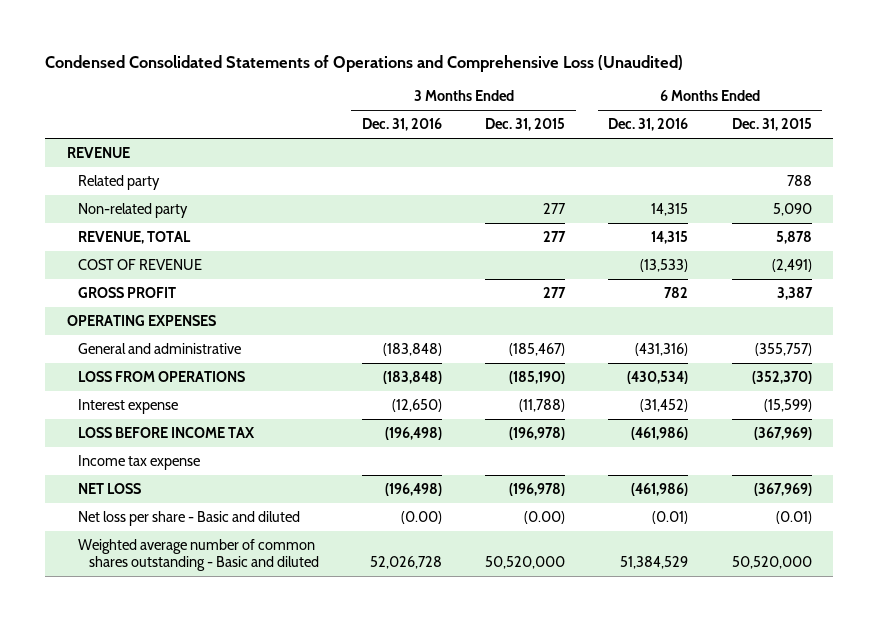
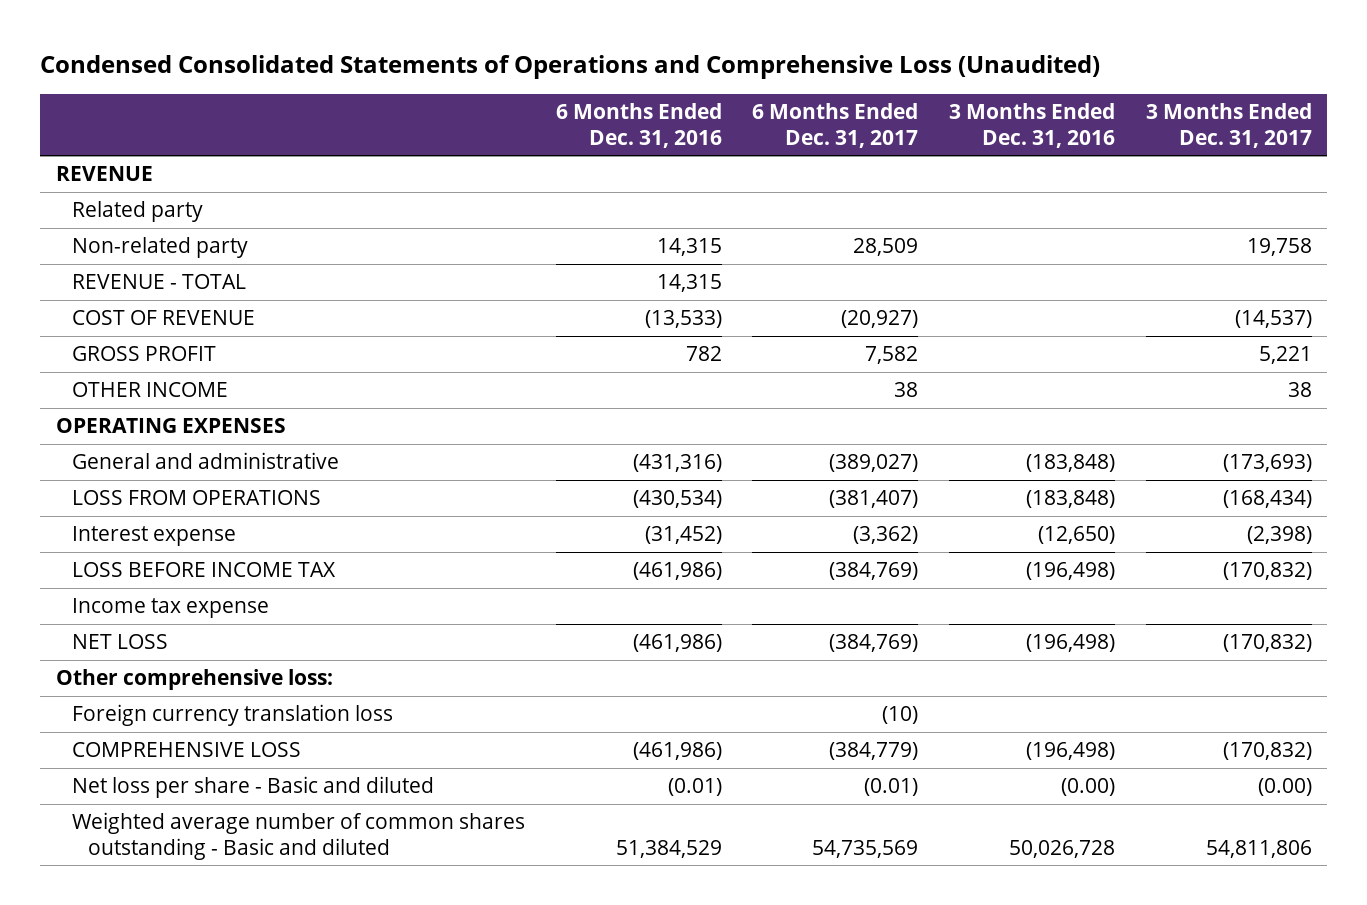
[485,118,566,132] Dec. 31, 2015 -> none
[731,118,812,132] Dec. 31, 2015 -> none
none -> [752,102,919,148] 6 Months Ended Dec. 31, 2017
none -> [1145,102,1312,148] 3 Months Ended Dec. 31, 2017
[77,231,191,245] REVENUE, TOTAL -> [71,274,246,290] REVENUE - TOTAL
none -> [71,382,228,398] OTHER INCOME
none -> [55,669,333,691] Other comprehensive loss:
none -> [71,704,393,727] Foreign currency translation loss
none -> [71,742,301,758] COMPREHENSIVE LOSS
[369,556,442,570] 52,026,728 -> [1009,839,1116,858] 50,026,728

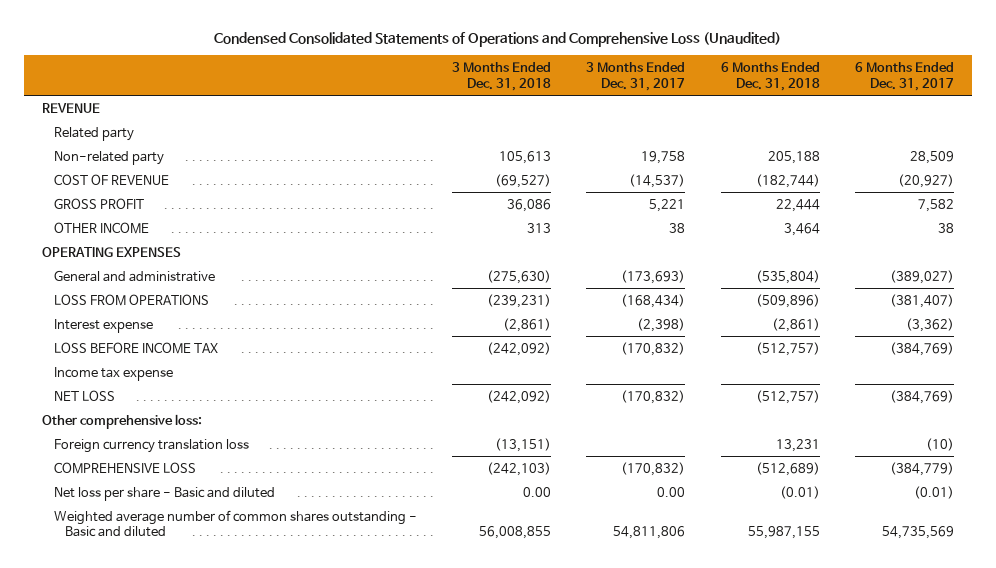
[555,102,722,148] 6 Months Ended Dec. 31, 2016 -> none
[949,102,1116,148] 3 Months Ended Dec. 31, 2016 -> none
none -> [452,62,552,91] 3 Months Ended Dec. 31, 2018
none -> [720,62,820,91] 6 Months Ended Dec. 31, 2018
[71,274,246,290] REVENUE - TOTAL -> none
[1257,778,1312,797] (0.00) -> [657,486,686,497] 0.00

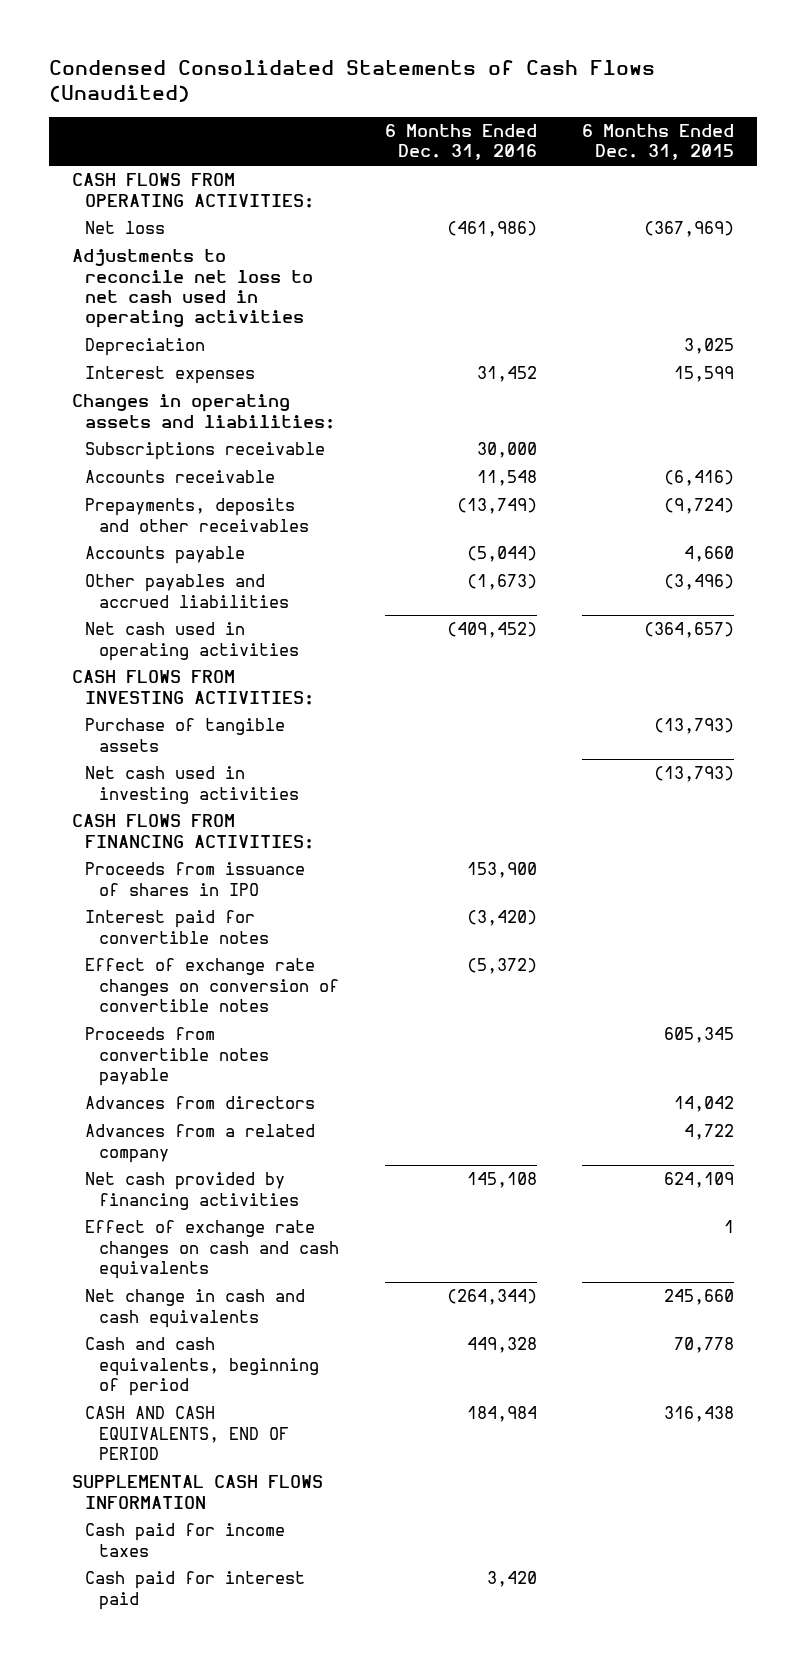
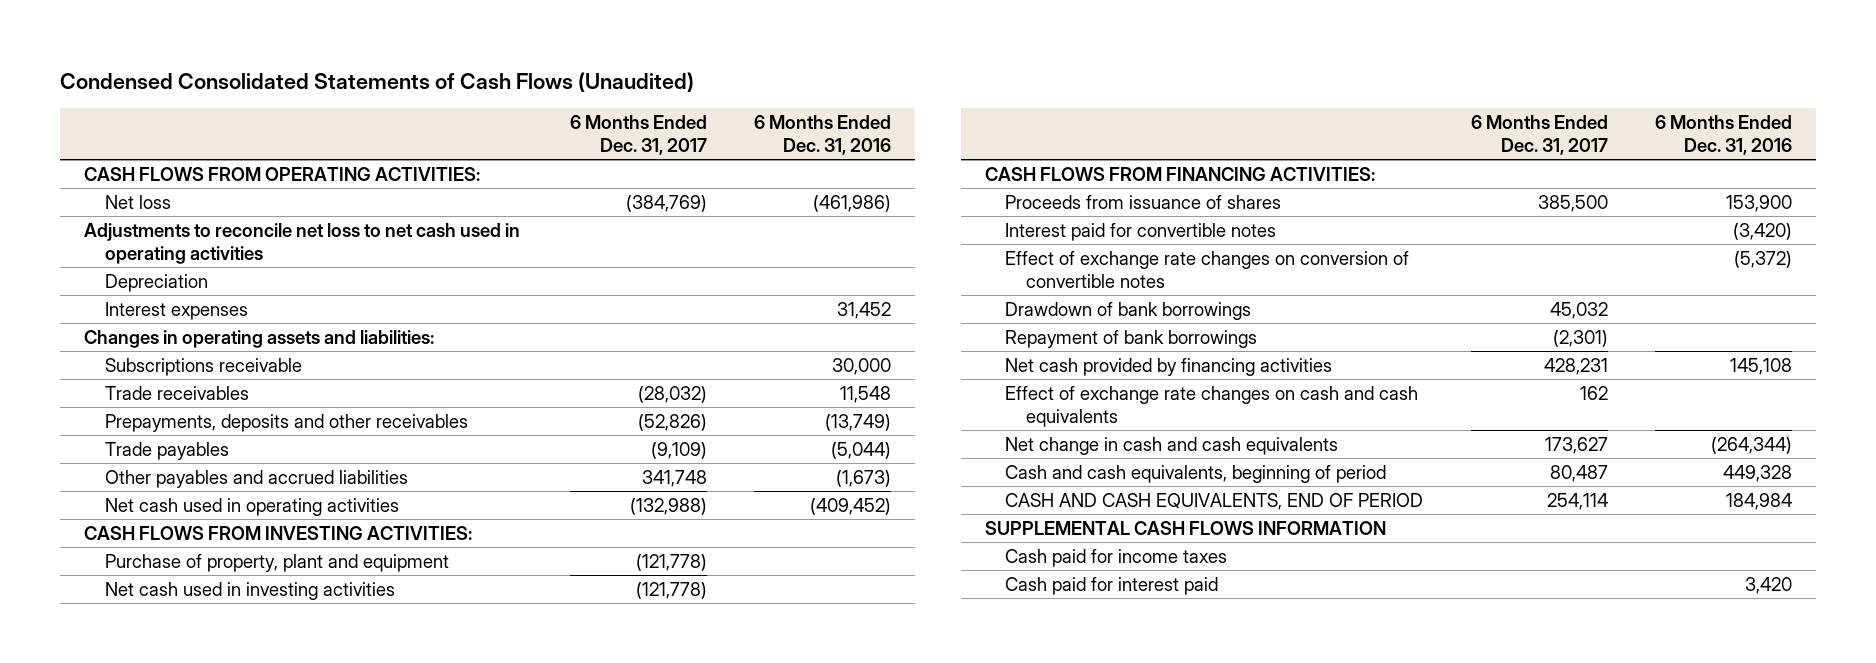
[582,123,735,161] 6 Months Ended Dec. 31, 2015 -> none
none -> [569,114,707,156] 6 Months Ended Dec. 31, 2017
[85,470,276,484] Accounts receivable -> [104,385,249,400] Trade receivables
[85,546,246,565] Accounts payable -> [104,441,229,460] Trade payables
[85,718,286,752] Purchase of tangible assets -> none
none -> [104,553,449,572] Purchase of property, plant and equipment
[85,862,306,896] Proceeds from issuance of shares in IPO -> [1005,194,1282,209] Proceeds from issuance of shares
[85,1027,269,1087] Proceeds from convertible notes payable -> none
[85,1096,316,1110] Advances from directors -> none
[85,1124,316,1163] Advances from a related company -> none
none -> [1005,301,1252,320] Drawdown of bank borrowings
none -> [1005,329,1258,348] Repayment of bank borrowings

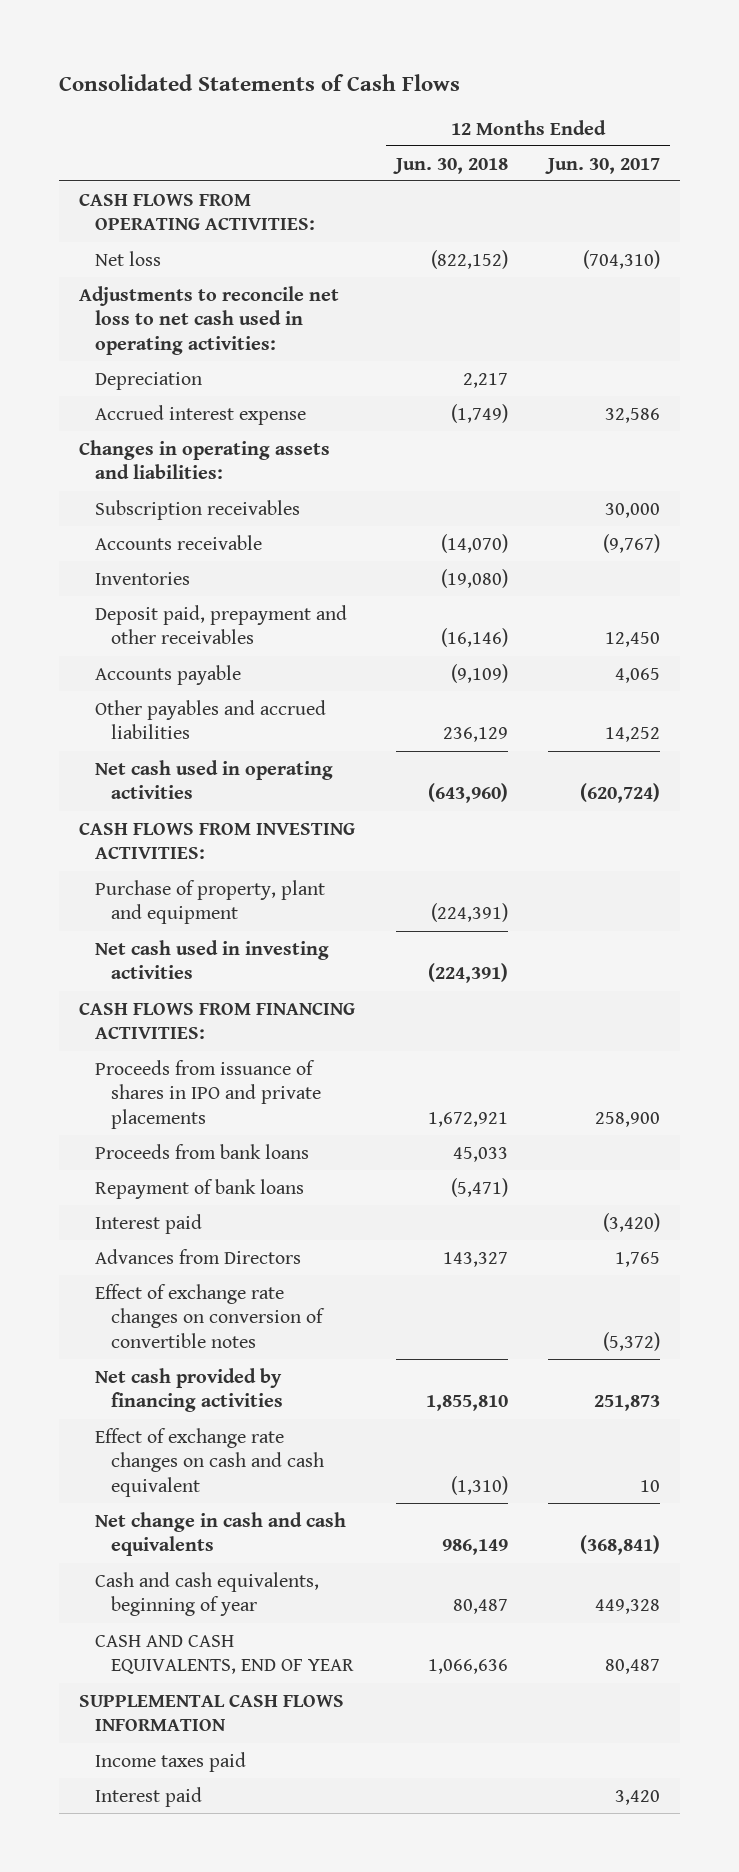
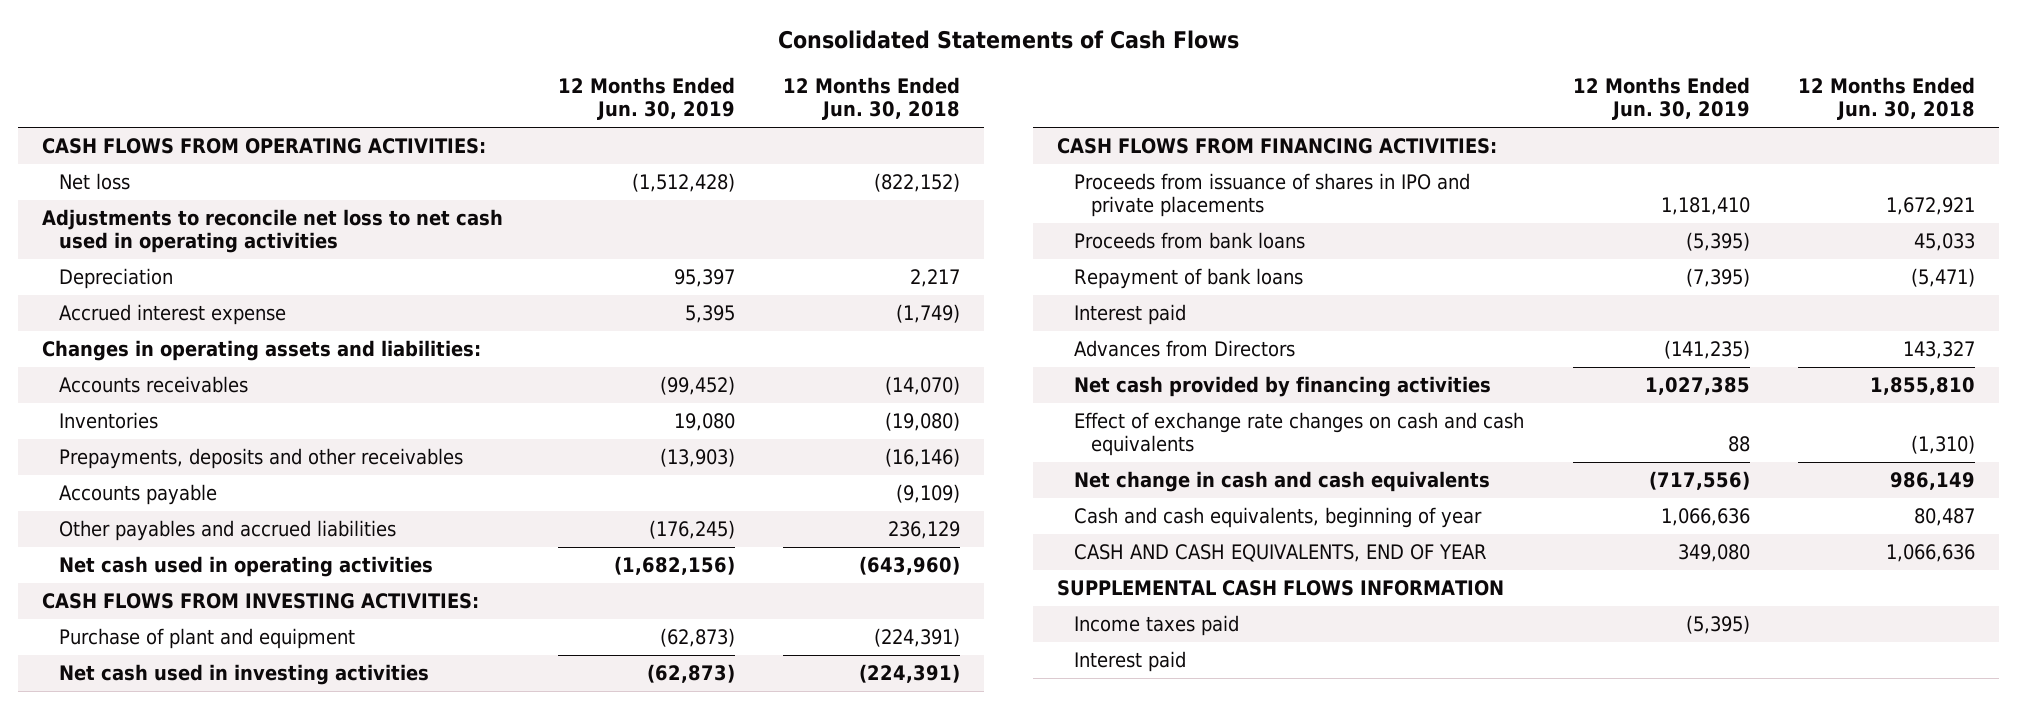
[544,157,660,174] Jun. 30, 2017 -> none
none -> [557,77,735,121] 12 Months Ended Jun. 30, 2019
[79,285,340,356] Adjustments to reconcile net loss to net cash used in operating activities: -> [42,209,504,254] Adjustments to reconcile net loss to net cash used in operating activities
[95,499,301,520] Subscription receivables -> none
[95,534,263,550] Accounts receivable -> [59,376,249,394] Accounts receivables
[95,604,348,645] Deposit paid, prepayment and other receivables -> [59,448,464,470] Prepayments, deposits and other receivables
[95,879,326,925] Purchase of property, plant and equipment -> [59,628,356,650] Purchase of plant and equipment
[95,1283,326,1349] Effect of exchange rate changes on conversion of convertible notes -> none
[95,1427,325,1498] Effect of exchange rate changes on cash and cash equivalent -> [1074,412,1525,457] Effect of exchange rate changes on cash and cash equivalents

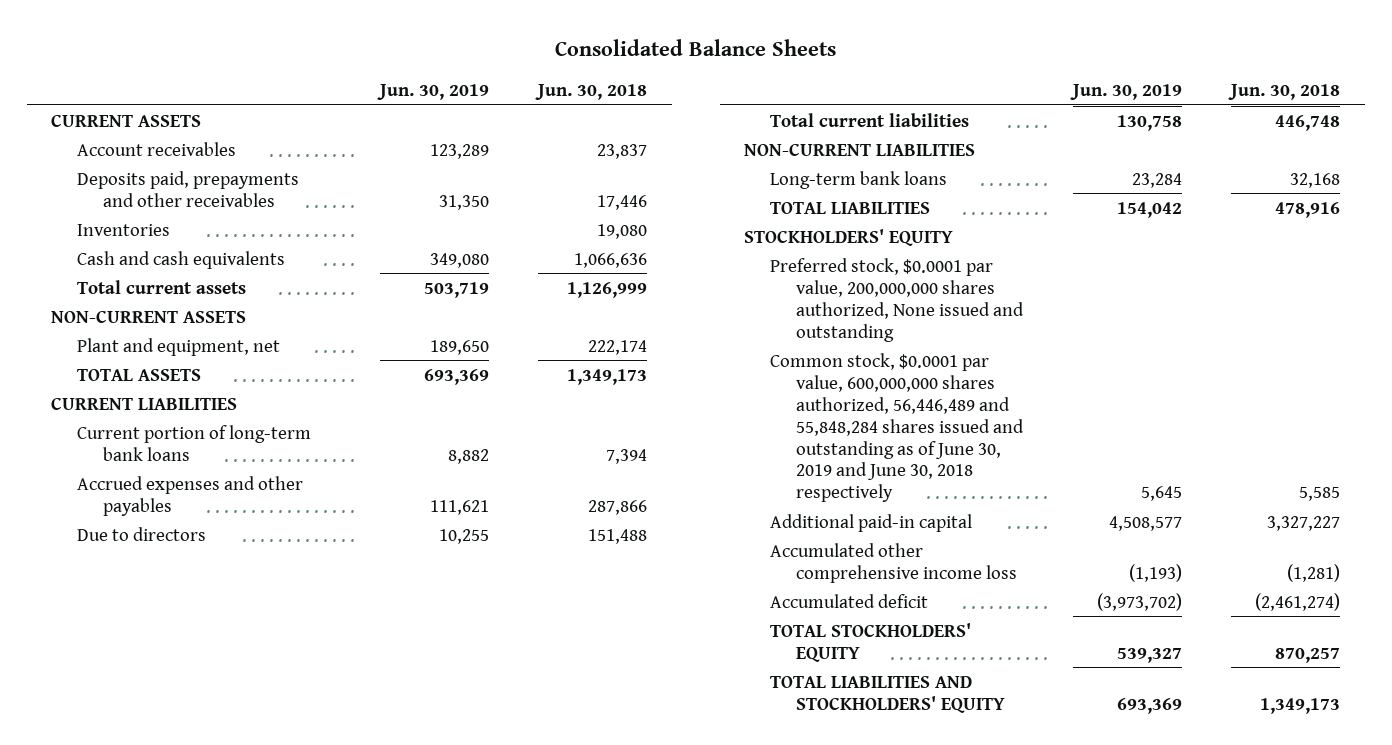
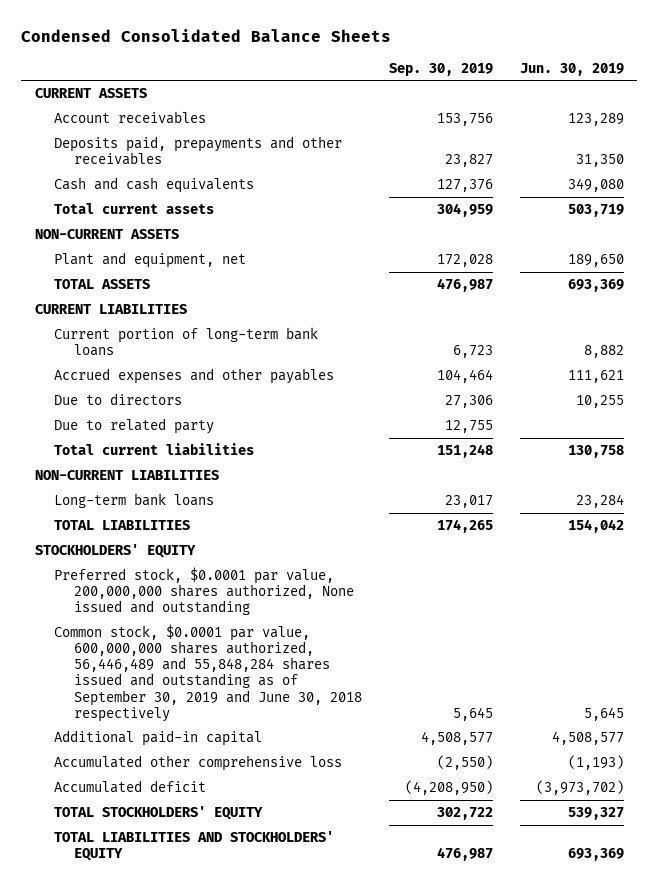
[554,39,836,57] Consolidated Balance Sheets -> [21,29,392,43] Condensed Consolidated Balance Sheets
[535,83,648,100] Jun. 30, 2018 -> none
none -> [388,62,493,76] Sep. 30, 2019
[77,223,171,236] Inventories -> none
none -> [54,418,215,435] Due to related party
[770,352,1025,503] Common stock, $0.0001 par value, 600,000,000 shares authorized, 56,446,489 and 55,848,284 shares issued and outstanding as of June 30, 2019 and June 30, 2018 respectively -> [54,624,362,722] Common stock, $0.0001 par value, 600,000,000 shares authorized, 56,446,489 and 55,848,284 shares issued and outstanding as of September 30, 2019 and June 30, 2018 respectively
[770,542,1018,583] Accumulated other comprehensive income loss -> [54,755,343,772] Accumulated other comprehensive loss

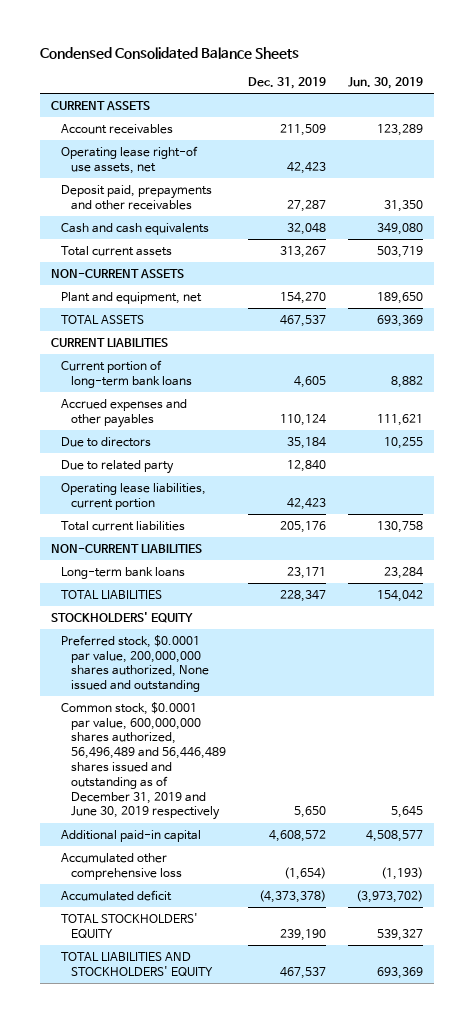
[388,62,493,76] Sep. 30, 2019 -> none
none -> [247,77,326,90] Dec. 31, 2019
none -> [60,145,198,174] Operating lease right-of use assets, net
[54,136,343,166] Deposits paid, prepayments and other receivables -> [60,184,212,210] Deposit paid, prepayments and other receivables
none -> [60,482,206,510] Operating lease liabilities, current portion
[54,624,362,722] Common stock, $0.0001 par value, 600,000,000 shares authorized, 56,446,489 and 55,848,284 shares issued and outstanding as of September 30, 2019 and June 30, 2018 respectively -> [60,701,226,821] Common stock, $0.0001 par value, 600,000,000 shares authorized, 56,496,489 and 56,446,489 shares issued and outstanding as of December 31, 2019 and June 30, 2019 respectively

